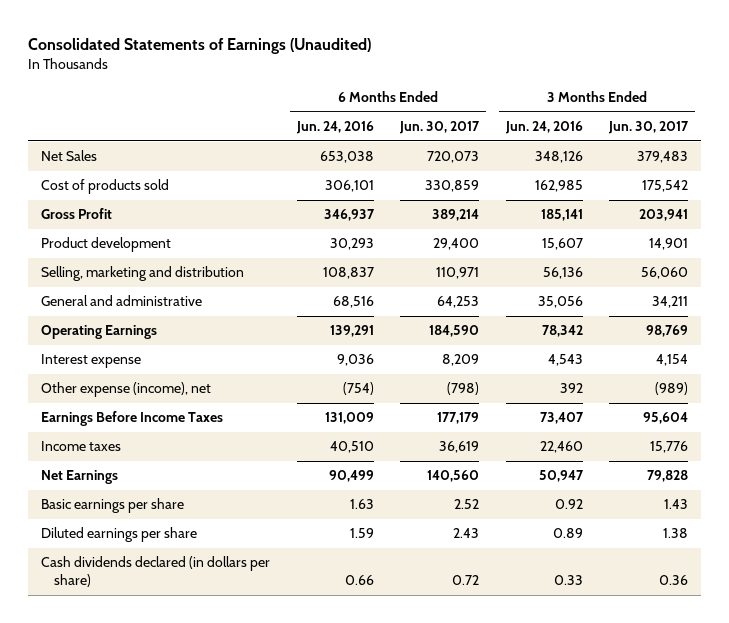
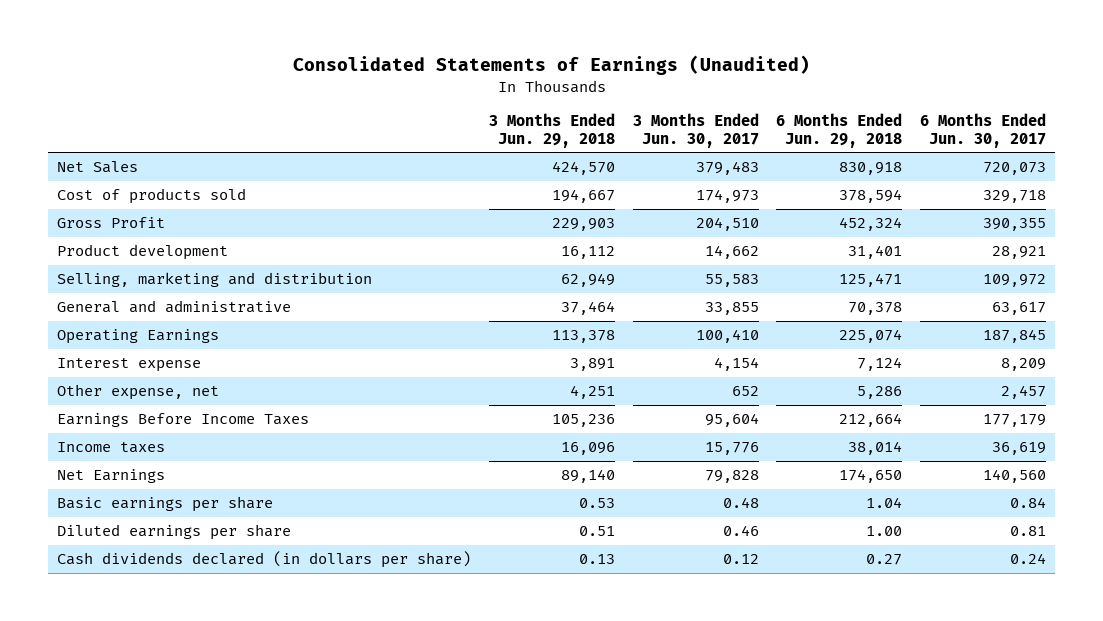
[295,121,374,135] Jun. 24, 2016 -> none
[504,121,583,135] Jun. 24, 2016 -> none
none -> [488,112,615,148] 3 Months Ended Jun. 29, 2018
none -> [776,112,903,148] 6 Months Ended Jun. 29, 2018
[425,180,480,193] 330,859 -> [983,190,1047,204] 329,718
[642,180,689,193] 175,542 -> [695,189,759,204] 174,973
[432,209,480,222] 389,214 -> [983,218,1047,232] 390,355
[639,209,689,222] 203,941 -> [695,217,759,232] 204,510
[433,238,480,251] 29,400 -> [992,246,1047,260] 28,921
[649,238,689,251] 14,901 -> [704,245,759,260] 14,662
[436,267,480,280] 110,971 -> [983,274,1047,288] 109,972
[641,267,689,280] 56,060 -> [704,274,759,288] 55,583
[437,296,480,309] 64,253 -> [992,302,1047,316] 63,617
[652,296,689,309] 34,211 -> [704,302,759,316] 33,855
[429,325,480,338] 184,590 -> [983,329,1047,344] 187,845
[646,325,689,338] 98,769 -> [695,329,759,344] 100,410
[41,382,212,398] Other expense (income), net -> [56,384,219,401] Other expense, net
[447,382,480,396] (798) -> [1001,385,1047,400] 2,457
[655,382,689,396] (989) -> [731,386,759,397] 652
[454,499,480,510] 2.52 -> [1010,497,1047,509] 0.84
[664,499,689,510] 1.43 -> [722,497,759,509] 0.48
[453,528,480,539] 2.43 -> [1010,526,1047,537] 0.81
[663,528,689,539] 1.38 -> [722,525,759,537] 0.46
[452,575,480,586] 0.72 -> [1010,553,1047,565] 0.24
[659,575,689,586] 0.36 -> [722,554,759,565] 0.12

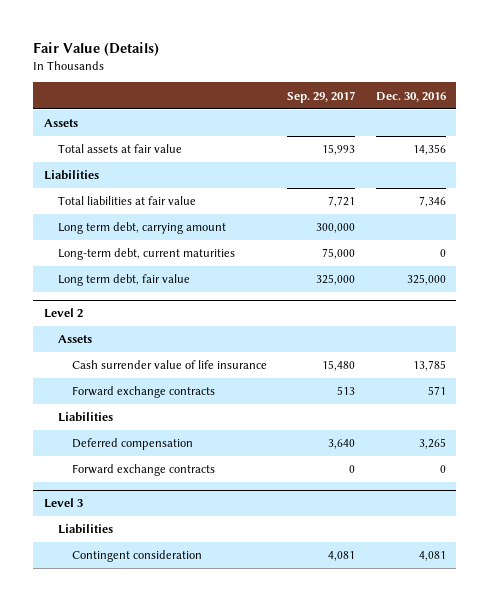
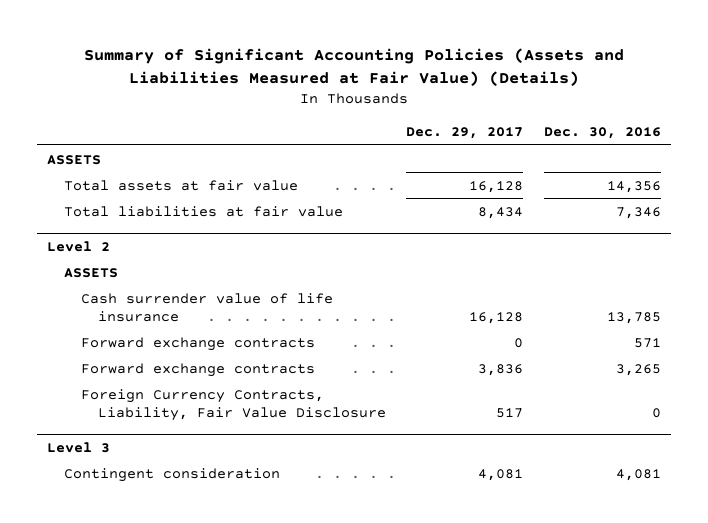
[33,41,160,56] Fair Value (Details) -> [83,48,624,87] Summary of Significant Accounting Policies (Assets and Liabilities Measured at Fair Value) (Details)
[287,90,356,103] Sep. 29, 2017 -> none
none -> [406,126,524,139] Dec. 29, 2017
[43,119,78,128] Assets -> [47,154,102,165] ASSETS
[43,170,99,181] Liabilities -> none
[57,222,226,235] Long term debt, carrying amount -> none
[57,248,235,261] Long-term debt, current maturities -> none
[57,274,190,287] Long term debt, fair value -> none
[57,335,92,344] Assets -> [63,267,118,278] ASSETS
[57,412,113,423] Liabilities -> none
[71,438,193,451] Deferred compensation -> [80,362,315,377] Forward exchange contracts
[71,464,215,477] Forward exchange contracts -> [80,388,386,421] Foreign Currency Contracts, Liability, Fair Value Disclosure
[57,524,113,535] Liabilities -> none

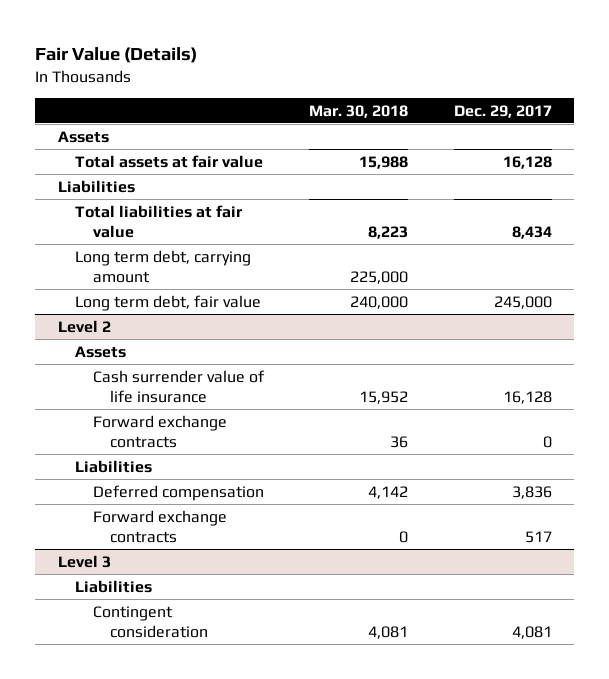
[83,48,624,87] Summary of Significant Accounting Policies (Assets and Liabilities Measured at Fair Value) (Details) -> [35,47,198,64] Fair Value (Details)
[543,126,661,139] Dec. 30, 2016 -> none
none -> [309,104,409,118] Mar. 30, 2018
[47,154,102,165] ASSETS -> [57,130,109,143] Assets
none -> [57,179,135,193] Liabilities
none -> [75,249,252,283] Long term debt, carrying amount
none -> [75,294,262,311] Long term debt, fair value
[63,267,118,278] ASSETS -> [75,345,127,358] Assets
[80,388,386,421] Foreign Currency Contracts, Liability, Fair Value Disclosure -> none
none -> [75,459,153,473] Liabilities
none -> [92,484,264,501] Deferred compensation
[478,363,524,376] 3,836 -> [524,530,552,543] 517
none -> [75,579,153,593] Liabilities

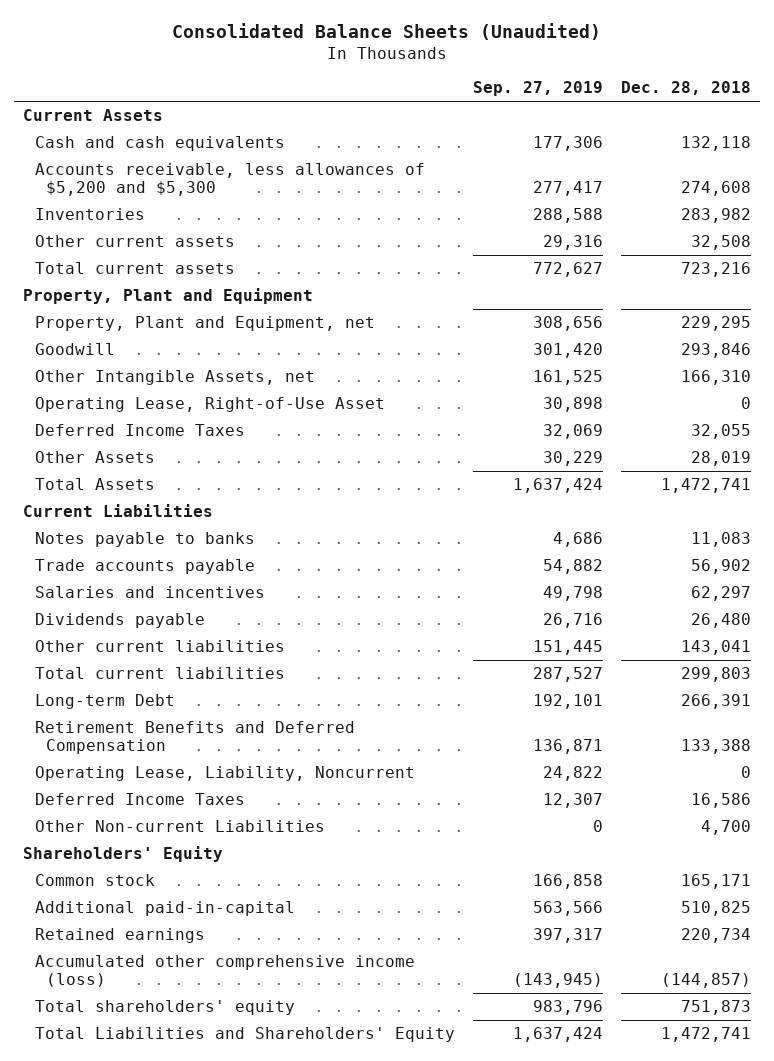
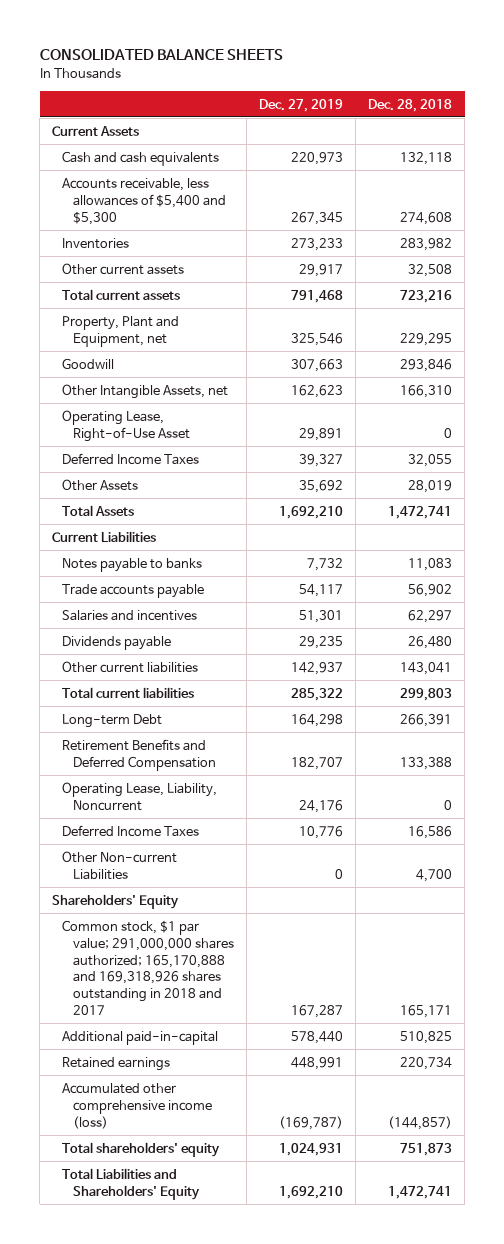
[171,23,601,41] Consolidated Balance Sheets (Unaudited) -> [39,49,283,61] CONSOLIDATED BALANCE SHEETS
[472,81,603,97] Sep. 27, 2019 -> none
none -> [258,98,343,112] Dec. 27, 2019
[34,163,425,196] Accounts receivable, less allowances of $5,200 and $5,300 -> [62,177,226,225] Accounts receivable, less allowances of $5,400 and $5,300
[23,288,314,305] Property, Plant and Equipment -> none
[34,874,155,887] Common stock -> [62,919,234,1016] Common stock, $1 par value; 291,000,000 shares authorized; 165,170,888 and 169,318,926 shares outstanding in 2018 and 2017

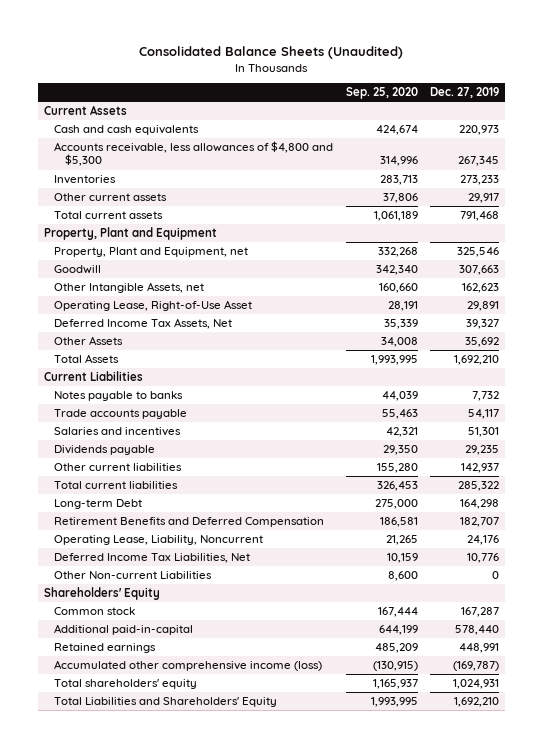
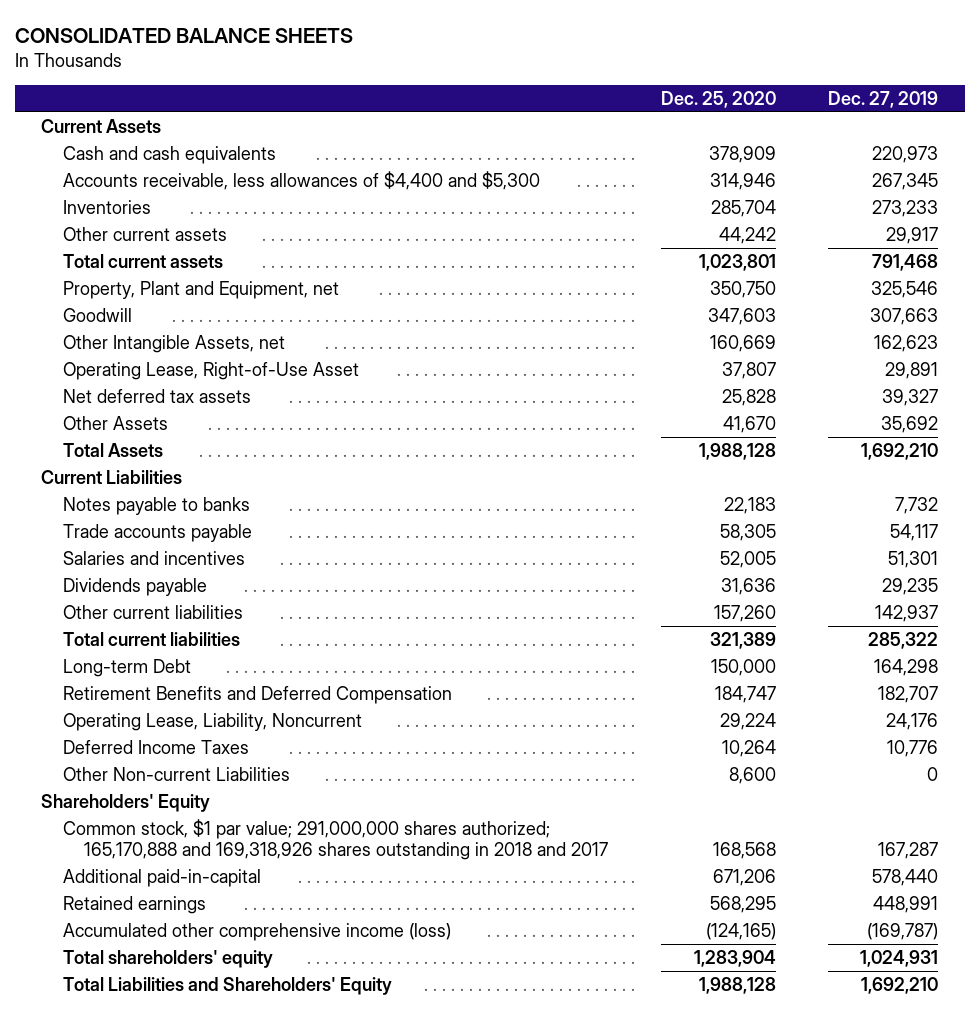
[139,46,404,60] Consolidated Balance Sheets (Unaudited) -> [15,27,354,43] CONSOLIDATED BALANCE SHEETS
[345,87,418,100] Sep. 25, 2020 -> none
none -> [660,90,776,108] Dec. 25, 2020
[54,141,334,167] Accounts receivable, less allowances of $4,800 and $5,300 -> [62,171,540,191] Accounts receivable, less allowances of $4,400 and $5,300
[44,227,218,241] Property, Plant and Equipment -> none
[54,318,233,330] Deferred Income Tax Assets, Net -> [62,389,251,404] Net deferred tax assets
[54,553,251,564] Deferred Income Tax Liabilities, Net -> [62,740,249,755] Deferred Income Taxes
[54,607,136,616] Common stock -> [62,819,609,860] Common stock, $1 par value; 291,000,000 shares authorized; 165,170,888 and 169,318,926 shares outstanding in 2018 and 2017

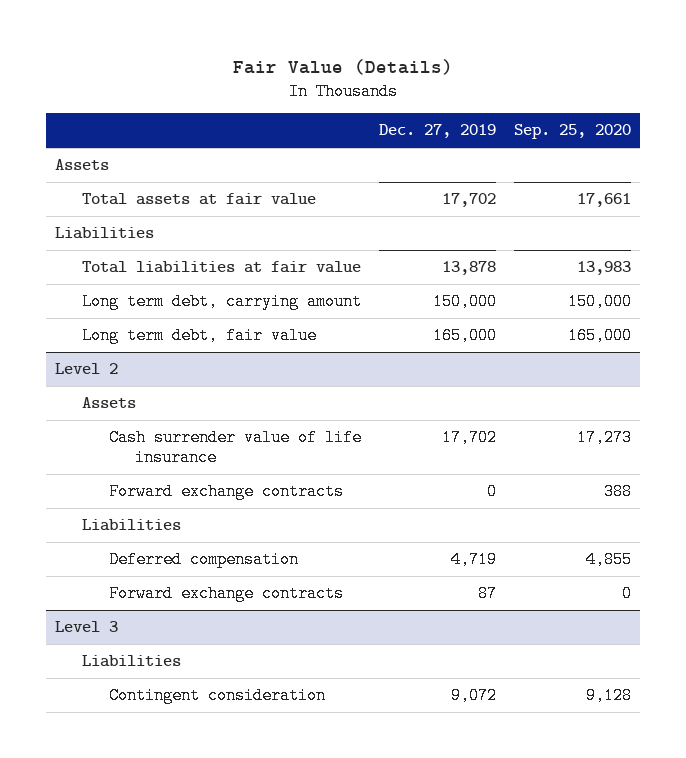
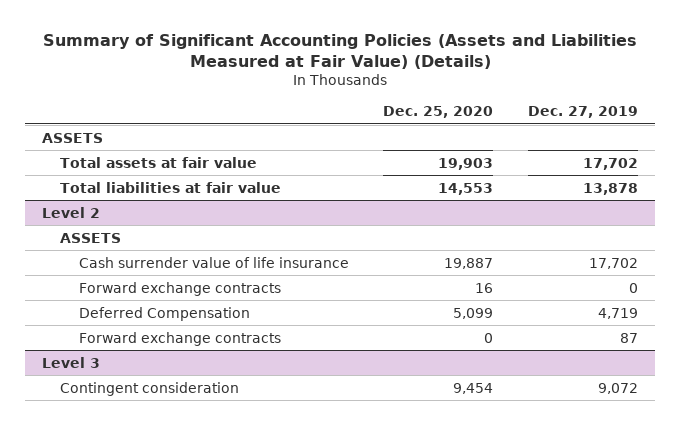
[232,58,453,75] Fair Value (Details) -> [42,33,637,69] Summary of Significant Accounting Policies (Assets and Liabilities Measured at Fair Value) (Details)
[514,124,632,140] Sep. 25, 2020 -> none
none -> [383,106,494,119] Dec. 25, 2020
[54,159,109,171] Assets -> [41,132,103,143] ASSETS
[54,227,154,240] Liabilities -> none
[81,293,362,311] Long term debt, carrying amount -> none
[81,327,317,345] Long term debt, fair value -> none
[81,397,136,409] Assets -> [60,232,122,243] ASSETS
[81,519,181,532] Liabilities -> none
[108,551,299,569] Deferred compensation -> [78,306,250,321] Deferred Compensation
[81,655,181,668] Liabilities -> none

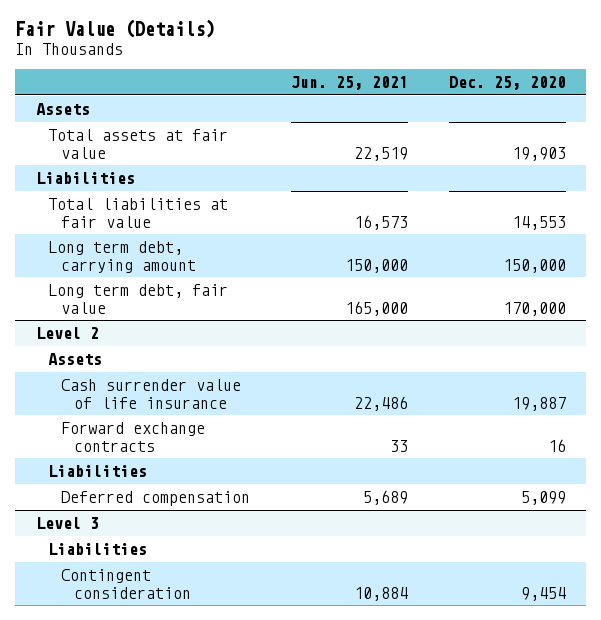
[42,33,637,69] Summary of Significant Accounting Policies (Assets and Liabilities Measured at Fair Value) (Details) -> [15,19,216,39] Fair Value (Details)
[527,106,638,119] Dec. 27, 2019 -> none
none -> [290,75,408,90] Jun. 25, 2021
[41,132,103,143] ASSETS -> [35,103,90,116] Assets
none -> [35,172,135,185] Liabilities
none -> [48,241,197,273] Long term debt, carrying amount
none -> [48,284,229,314] Long term debt, fair value
[60,232,122,243] ASSETS -> [48,353,103,366] Assets
[78,331,281,346] Forward exchange contracts -> none
none -> [48,465,148,478] Liabilities
[78,306,250,321] Deferred Compensation -> [61,491,251,507] Deferred compensation
none -> [48,543,148,556] Liabilities

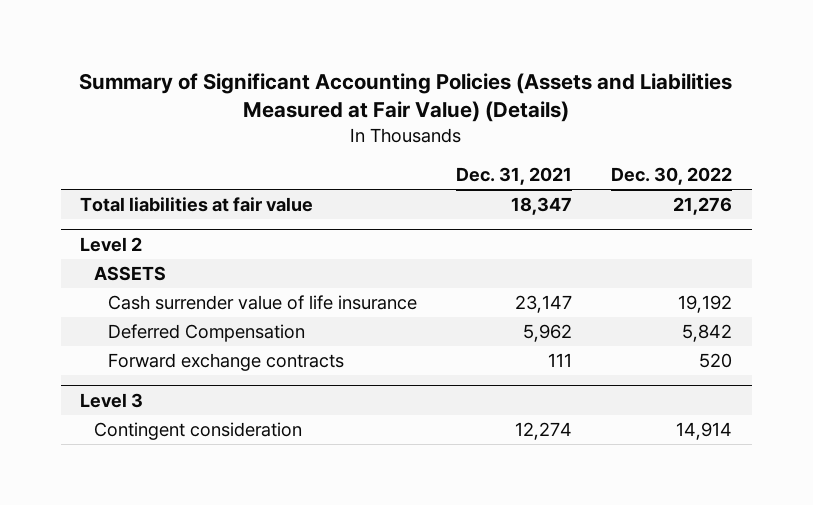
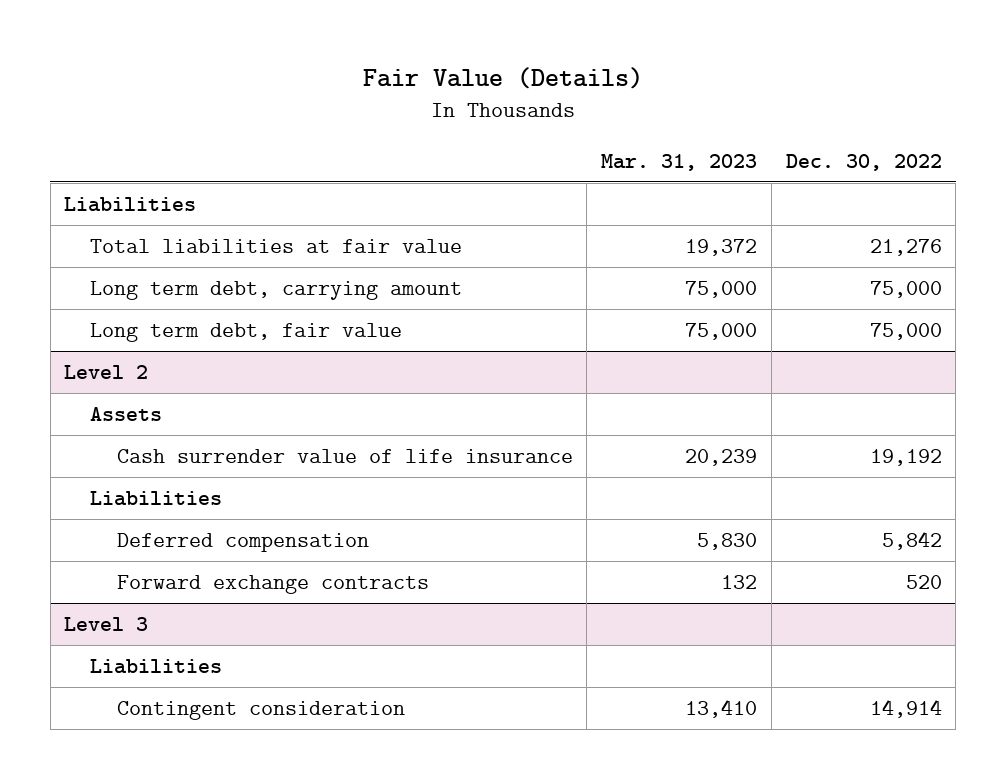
[79,72,733,123] Summary of Significant Accounting Policies (Assets and Liabilities Measured at Fair Value) (Details) -> [362,66,643,89] Fair Value (Details)
[456,167,573,186] Dec. 31, 2021 -> none
none -> [601,153,758,171] Mar. 31, 2023
none -> [64,196,197,212] Liabilities
none -> [90,280,463,300] Long term debt, carrying amount
none -> [90,322,403,342] Long term debt, fair value
[94,266,167,282] ASSETS -> [90,406,163,421] Assets
none -> [90,490,223,506] Liabilities
[108,324,306,343] Deferred Compensation -> [116,532,369,552] Deferred compensation
none -> [90,658,223,674] Liabilities

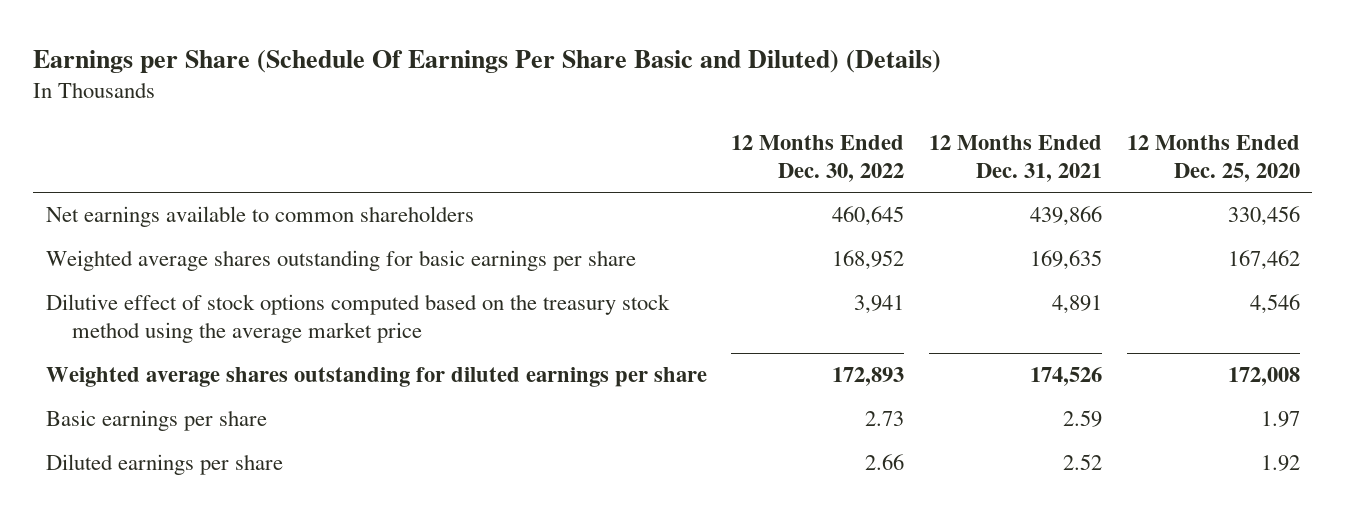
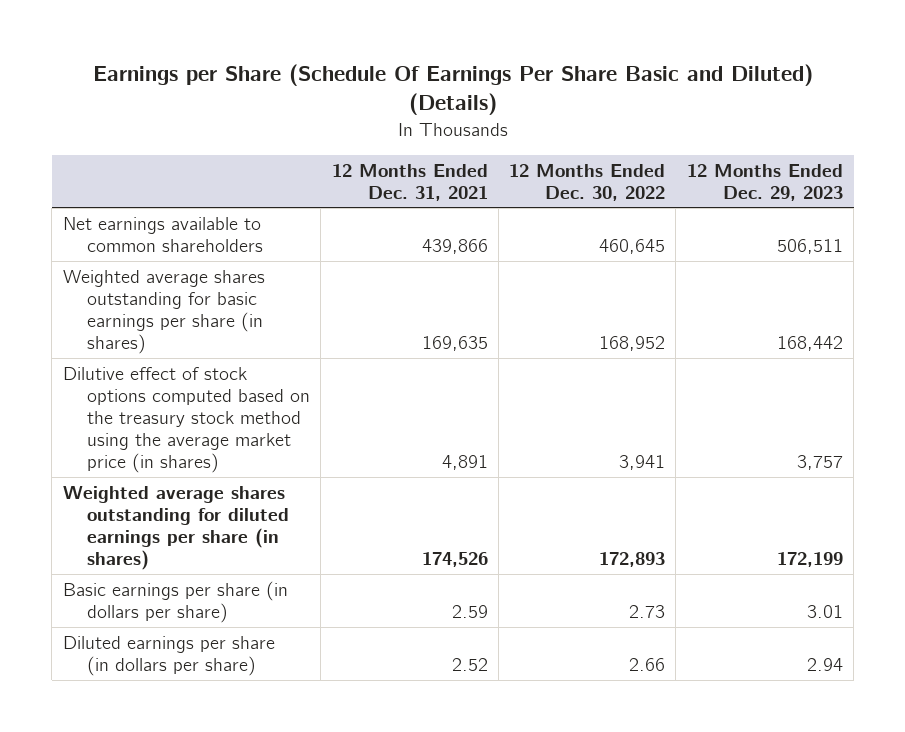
[1127,134,1301,183] 12 Months Ended Dec. 25, 2020 -> none
none -> [686,163,843,201] 12 Months Ended Dec. 29, 2023
[45,250,636,272] Weighted average shares outstanding for basic earnings per share -> [62,269,265,355] Weighted average shares outstanding for basic earnings per share (in shares)
[45,294,670,344] Dilutive effect of stock options computed based on the treasury stock method using the average market price -> [62,366,311,474] Dilutive effect of stock options computed based on the treasury stock method using the average market price (in shares)
[45,367,707,388] Weighted average shares outstanding for diluted earnings per share -> [62,485,290,571] Weighted average shares outstanding for diluted earnings per share (in shares)
[45,410,267,432] Basic earnings per share -> [62,580,288,623] Basic earnings per share (in dollars per share)
[45,454,283,476] Diluted earnings per share -> [62,635,275,676] Diluted earnings per share (in dollars per share)

